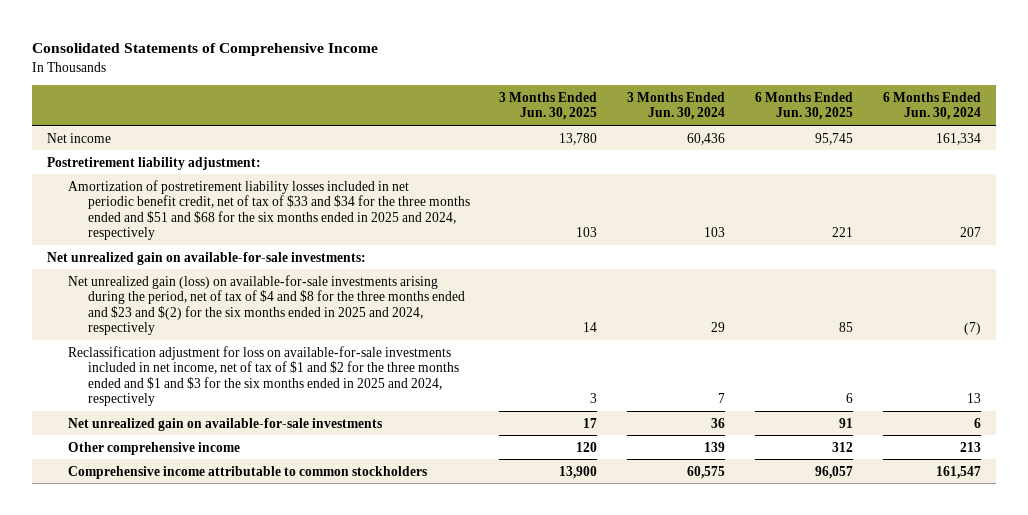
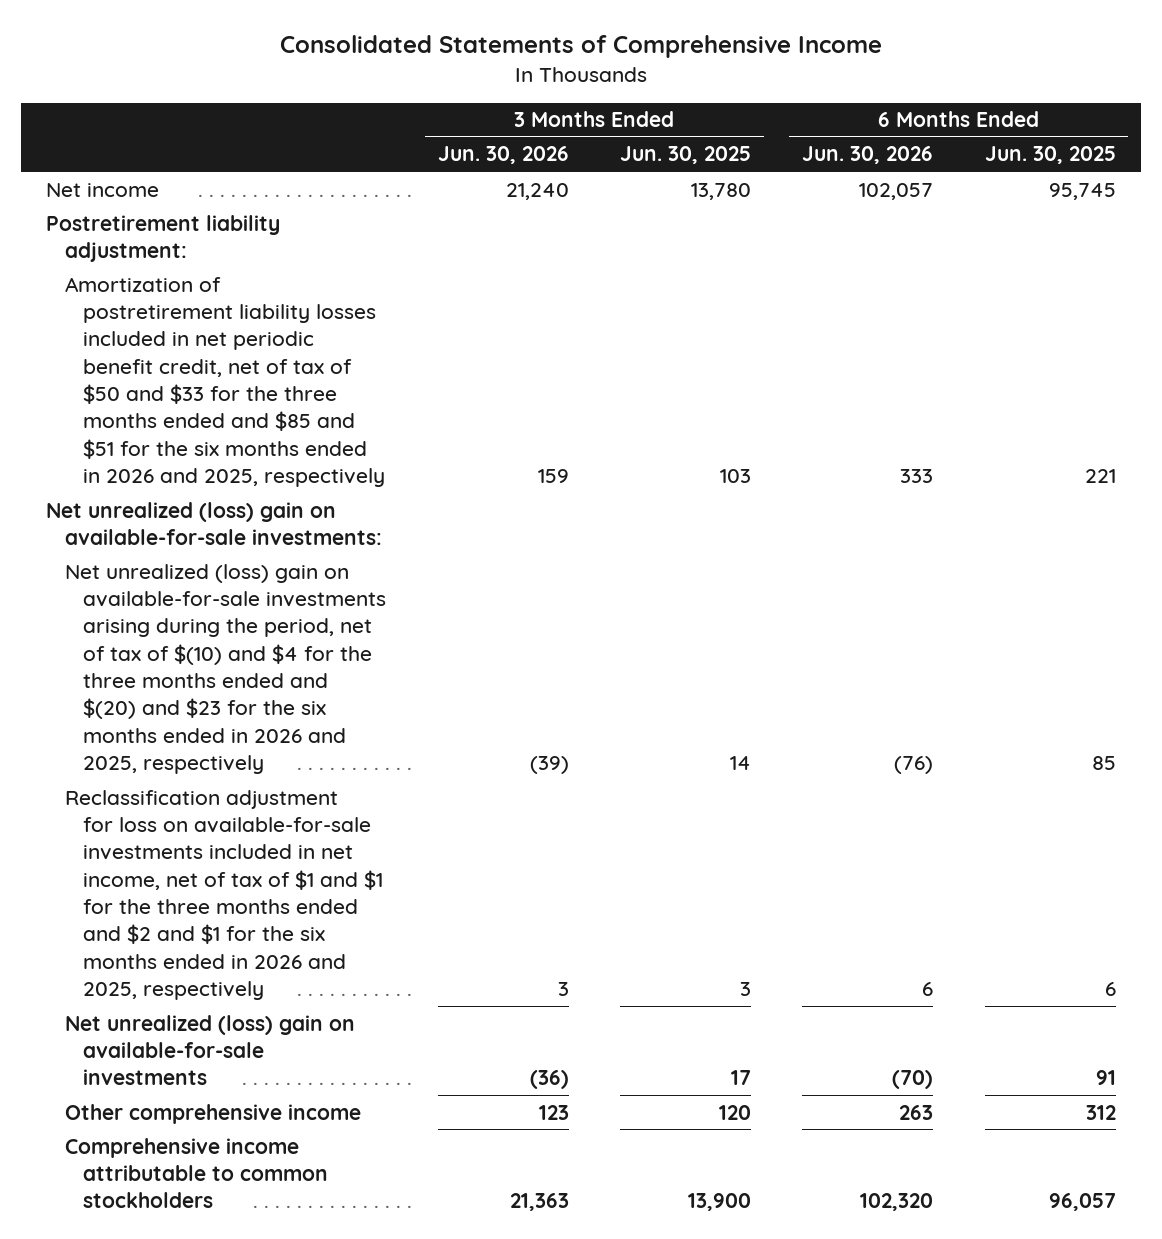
[627,91,726,121] 3 Months Ended Jun. 30, 2024 -> none
[882,91,981,121] 6 Months Ended Jun. 30, 2024 -> none
none -> [437,146,569,165] Jun. 30, 2026
none -> [802,146,934,165] Jun. 30, 2026
[67,179,470,241] Amortization of postretirement liability losses included in net periodic benefit credit, net of tax of $33 and $34 for the three months ended and $51 and $68 for the six months ended in 2025 and 2024, respectively -> [64,276,386,487] Amortization of postretirement liability losses included in net periodic benefit credit, net of tax of $50 and $33 for the three months ended and $85 and $51 for the six months ended in 2026 and 2025, respectively
[47,251,367,265] Net unrealized gain on available-for-sale investments: -> [46,501,382,545] Net unrealized (loss) gain on available-for-sale investments:
[67,274,465,336] Net unrealized gain (loss) on available-for-sale investments arising during the period, net of tax of $4 and $8 for the three months ended and $23 and $(2) for the six months ended in 2025 and 2024, respectively -> [64,563,387,774] Net unrealized (loss) gain on available-for-sale investments arising during the period, net of tax of $(10) and $4 for the three months ended and $(20) and $23 for the six months ended in 2026 and 2025, respectively
[67,345,459,407] Reclassification adjustment for loss on available-for-sale investments included in net income, net of tax of $1 and $2 for the three months ended and $1 and $3 for the six months ended in 2025 and 2024, respectively -> [64,789,384,1000] Reclassification adjustment for loss on available-for-sale investments included in net income, net of tax of $1 and $1 for the three months ended and $2 and $1 for the six months ended in 2026 and 2025, respectively
[67,417,382,431] Net unrealized gain on available-for-sale investments -> [64,1014,355,1086] Net unrealized (loss) gain on available-for-sale investments

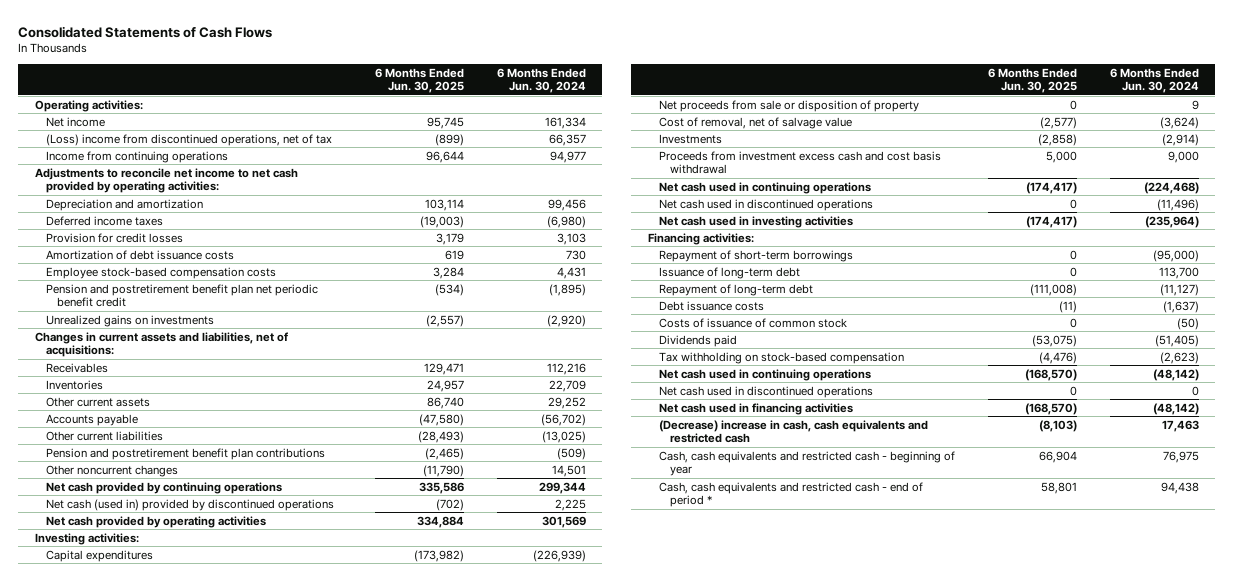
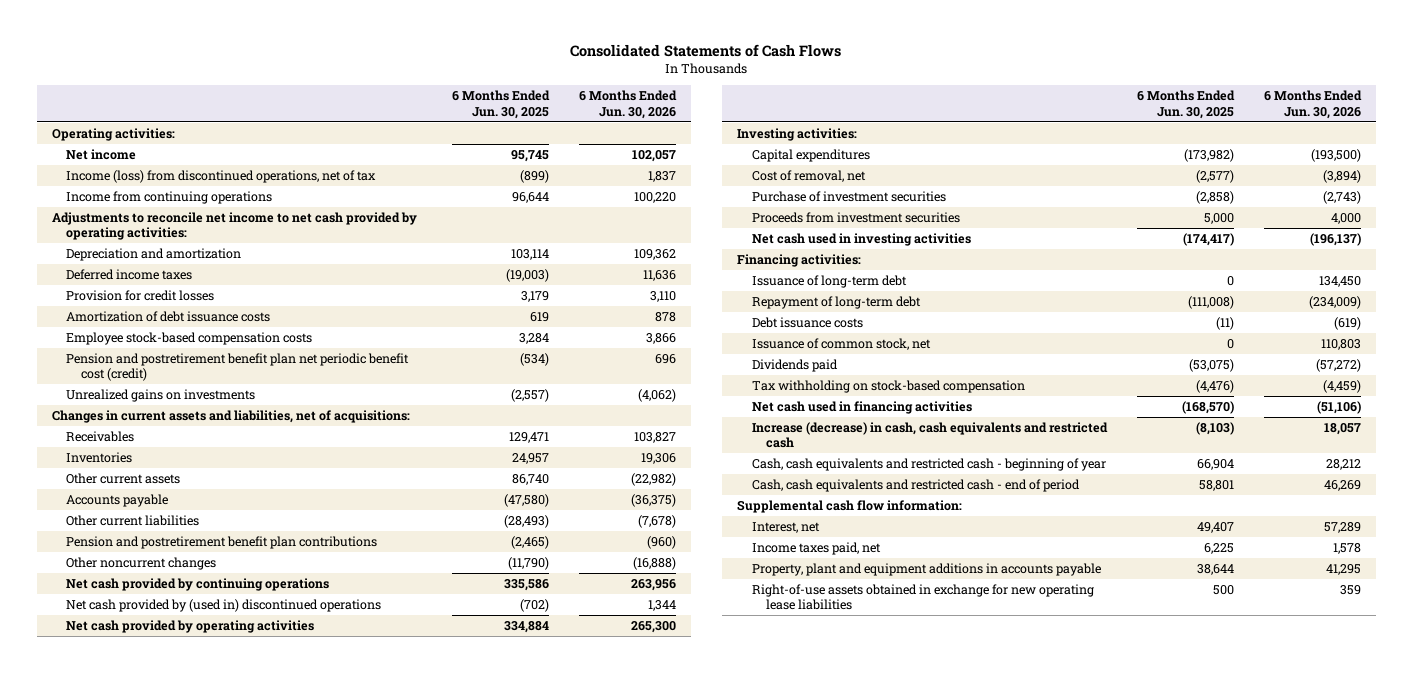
[496,67,586,94] 6 Months Ended Jun. 30, 2024 -> none
none -> [578,90,677,119] 6 Months Ended Jun. 30, 2026
[45,133,332,146] (Loss) income from discontinued operations, net of tax -> [66,169,377,183] Income (loss) from discontinued operations, net of tax
[45,283,318,308] Pension and postretirement benefit plan net periodic benefit credit -> [66,352,410,382] Pension and postretirement benefit plan net periodic benefit cost (credit)
[45,498,334,511] Net cash (used in) provided by discontinued operations -> [66,598,382,612] Net cash provided by (used in) discontinued operations
[658,99,919,112] Net proceeds from sale or disposition of property -> none
[658,150,941,175] Proceeds from investment excess cash and cost basis withdrawal -> none
[658,181,871,194] Net cash used in continuing operations -> none
[658,198,873,211] Net cash used in discontinued operations -> none
[658,116,852,129] Cost of removal, net of salvage value -> [751,169,866,182] Cost of removal, net
[658,133,722,144] Investments -> [751,190,946,202] Purchase of investment securities
none -> [751,211,960,223] Proceeds from investment securities
[658,249,853,262] Repayment of short-term borrowings -> none
[658,317,847,328] Costs of issuance of common stock -> [751,337,931,350] Issuance of common stock, net
[658,368,871,381] Net cash used in continuing operations -> none
[658,385,873,398] Net cash used in discontinued operations -> none
[658,419,928,444] (Decrease) increase in cash, cash equivalents and restricted cash -> [751,421,1108,449] Increase (decrease) in cash, cash equivalents and restricted cash
[658,481,923,508] Cash, cash equivalents and restricted cash - end of period * -> [751,478,1080,492] Cash, cash equivalents and restricted cash - end of period
none -> [737,499,963,513] Supplemental cash flow information:
none -> [751,521,820,533] Interest, net
none -> [751,541,881,555] Income taxes paid, net
none -> [751,562,1101,576] Property, plant and equipment additions in accounts payable
none -> [751,583,1094,611] Right-of-use assets obtained in exchange for new operating lease liabilities

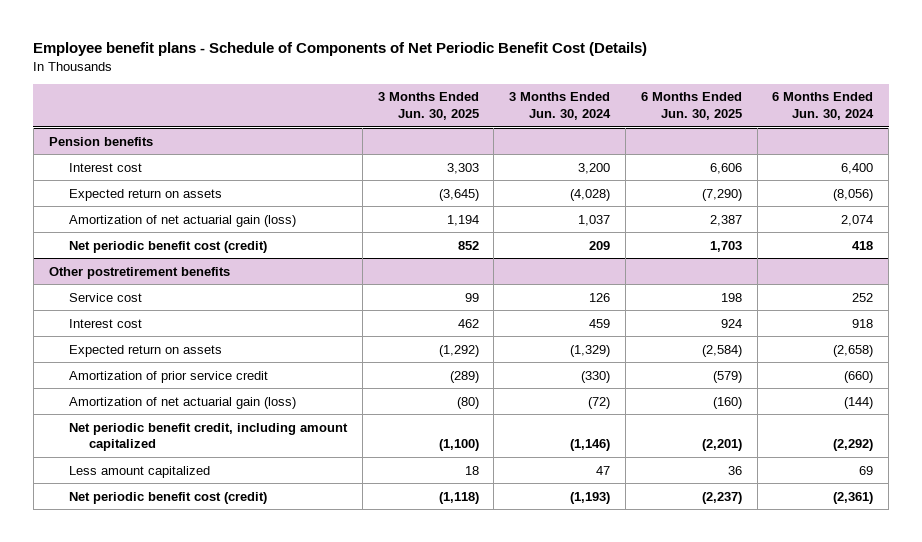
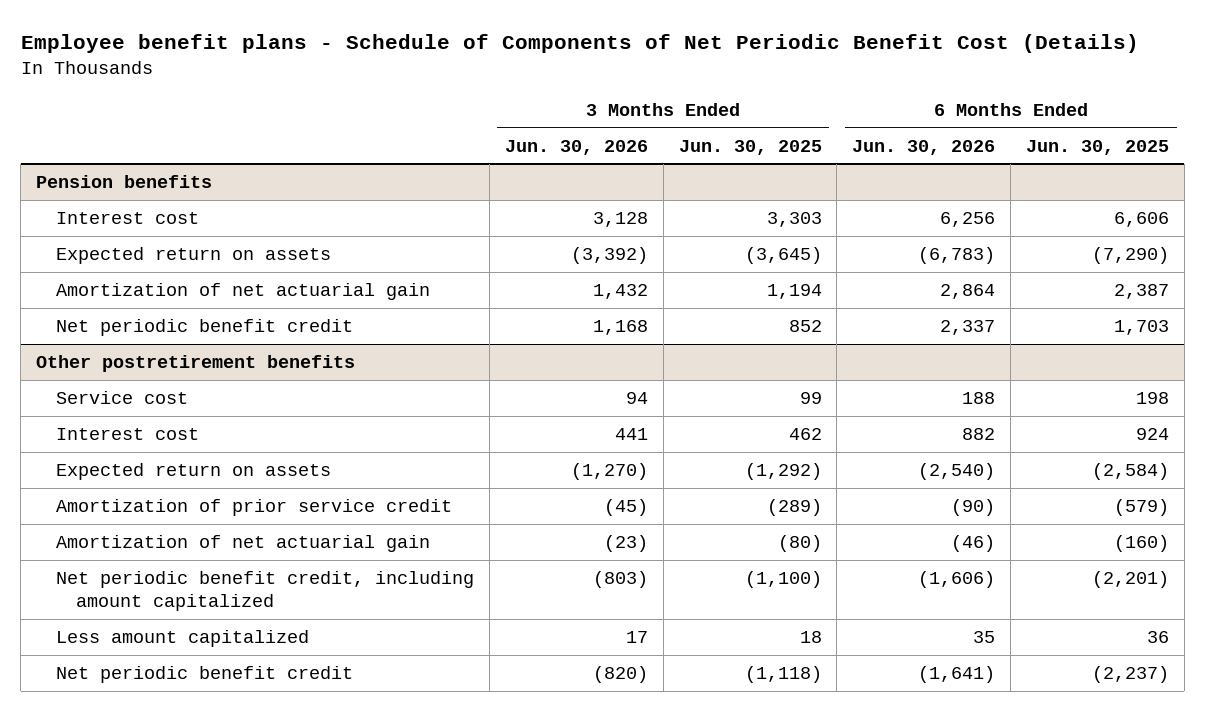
[509,92,612,121] 3 Months Ended Jun. 30, 2024 -> none
[772,92,875,121] 6 Months Ended Jun. 30, 2024 -> none
none -> [504,139,648,155] Jun. 30, 2026
none -> [852,139,996,155] Jun. 30, 2026
[69,214,297,227] Amortization of net actuarial gain (loss) -> [56,282,431,300] Amortization of net actuarial gain
[69,240,268,253] Net periodic benefit cost (credit) -> [56,318,354,336] Net periodic benefit credit
[69,396,297,409] Amortization of net actuarial gain (loss) -> [56,534,431,552] Amortization of net actuarial gain
[69,491,268,504] Net periodic benefit cost (credit) -> [56,665,354,683] Net periodic benefit credit

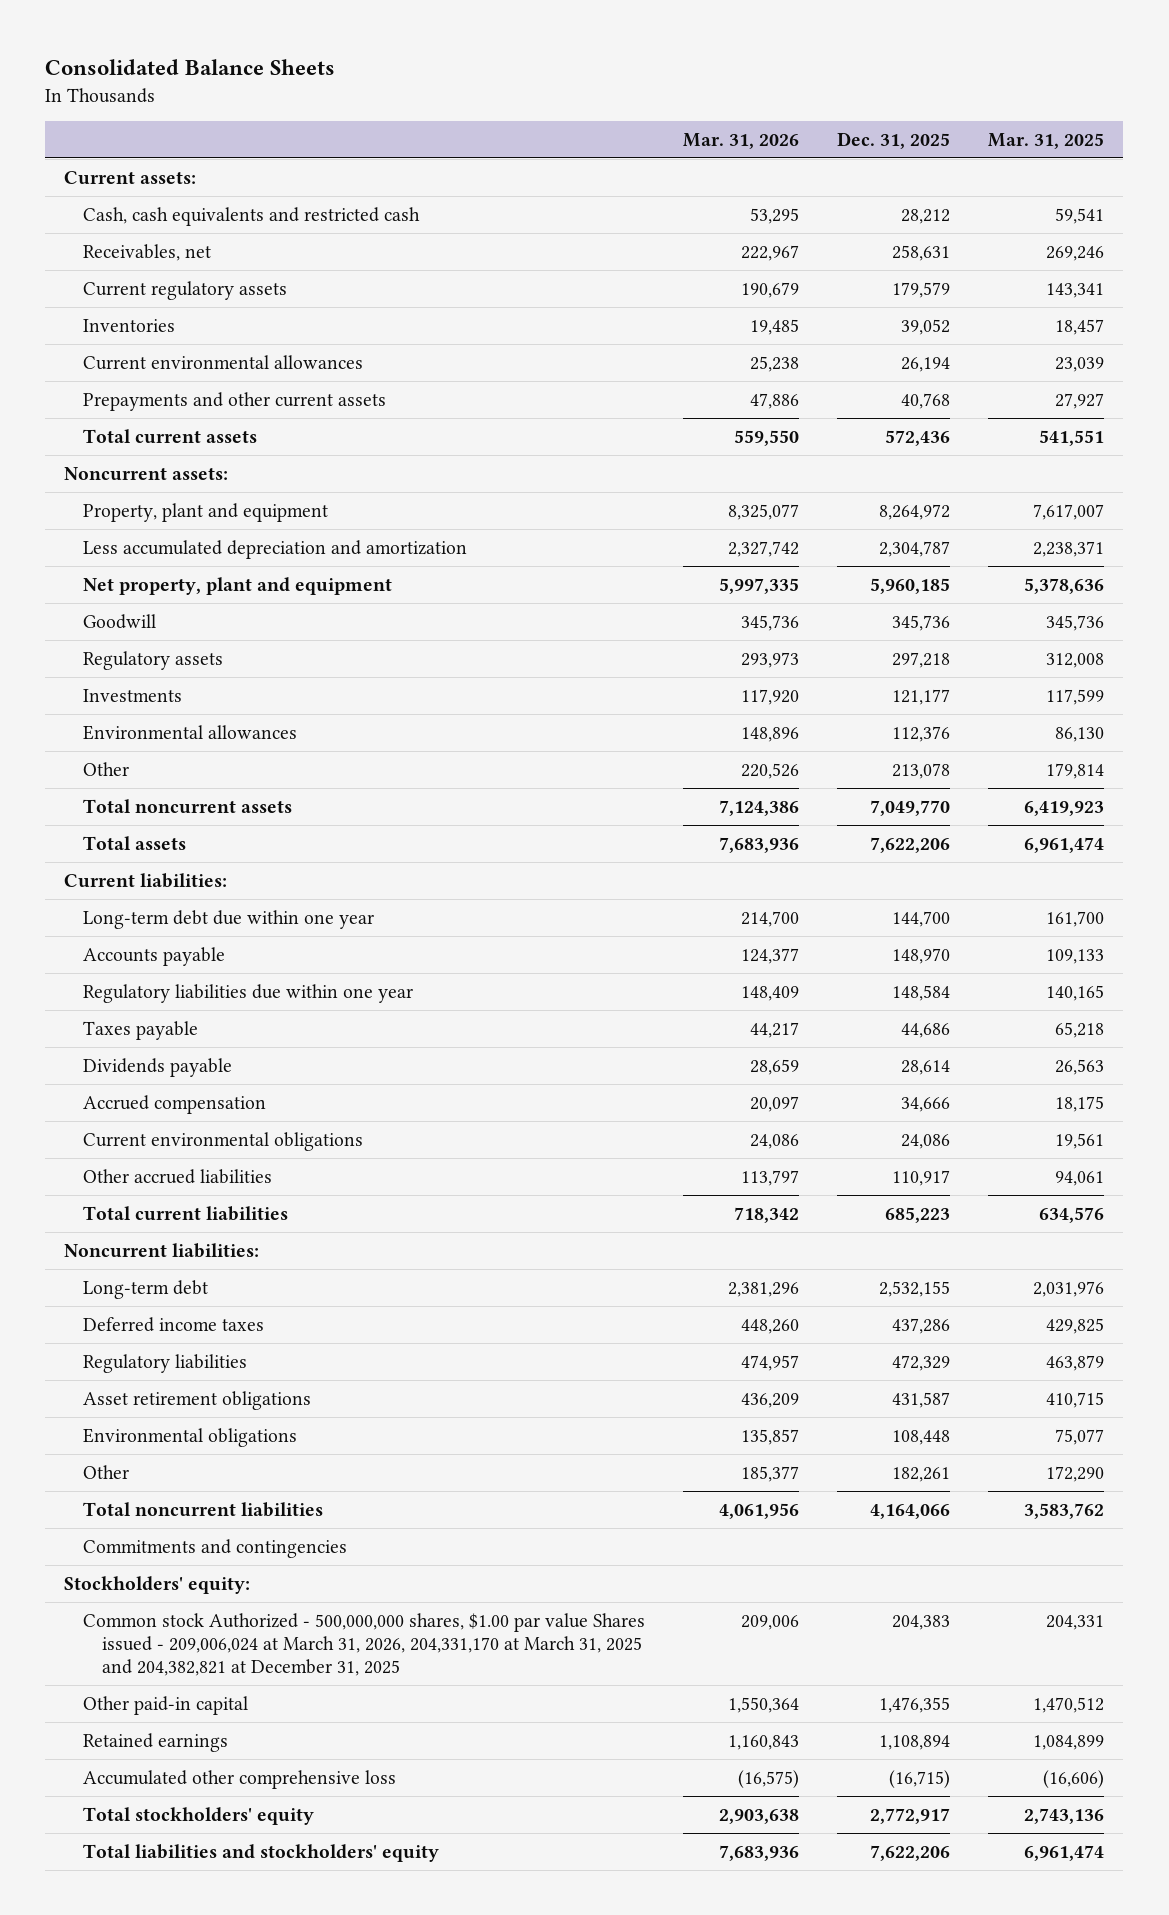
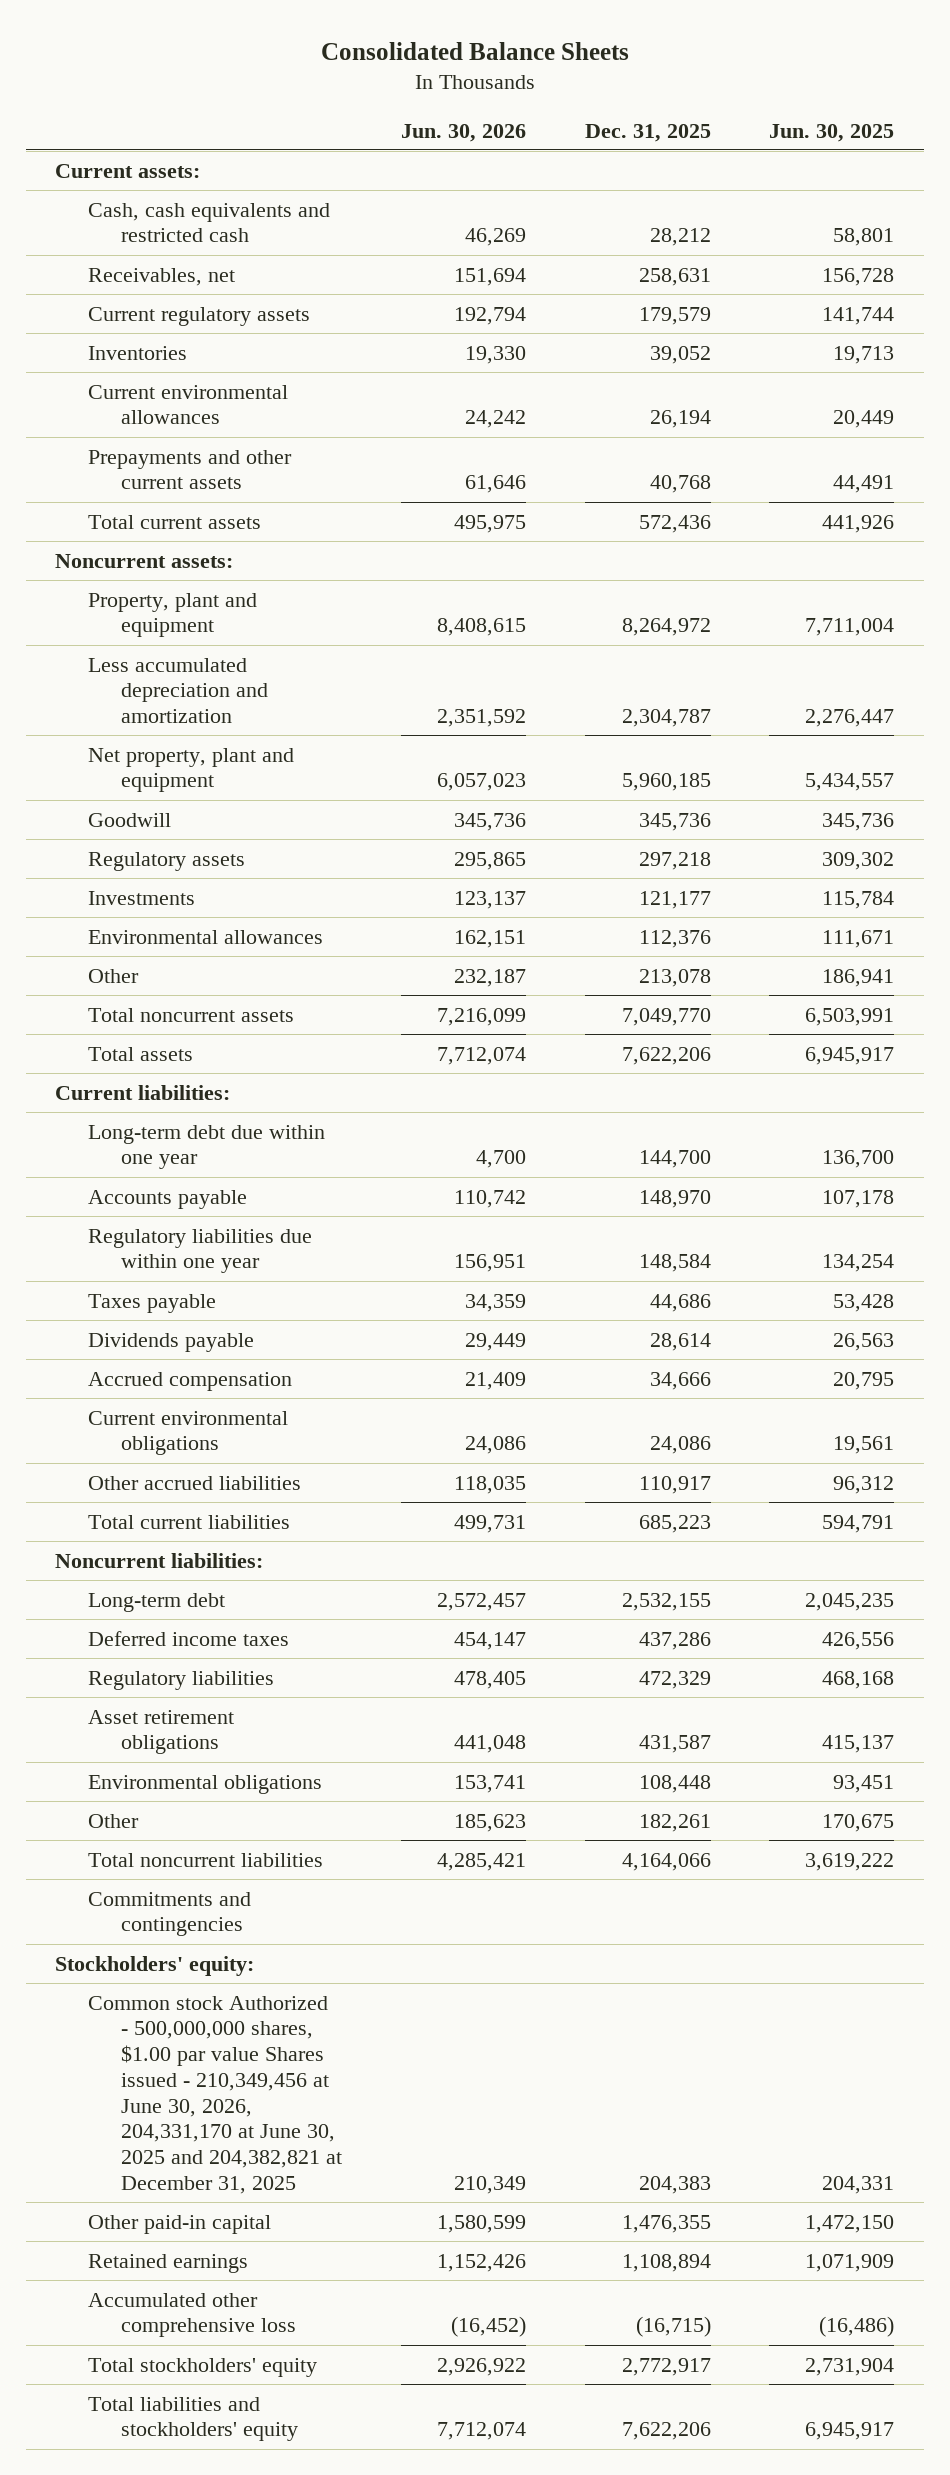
[683,132,800,149] Mar. 31, 2026 -> none
[988,132,1105,149] Mar. 31, 2025 -> none
none -> [400,123,526,142] Jun. 30, 2026
none -> [769,123,895,142] Jun. 30, 2025
[83,1612,646,1677] Common stock Authorized - 500,000,000 shares, $1.00 par value Shares issued - 209,006,024 at March 31, 2026, 204,331,170 at March 31, 2025 and 204,382,821 at December 31, 2025 -> [88,1995,343,2194] Common stock Authorized - 500,000,000 shares, $1.00 par value Shares issued - 210,349,456 at June 30, 2026, 204,331,170 at June 30, 2025 and 204,382,821 at December 31, 2025

